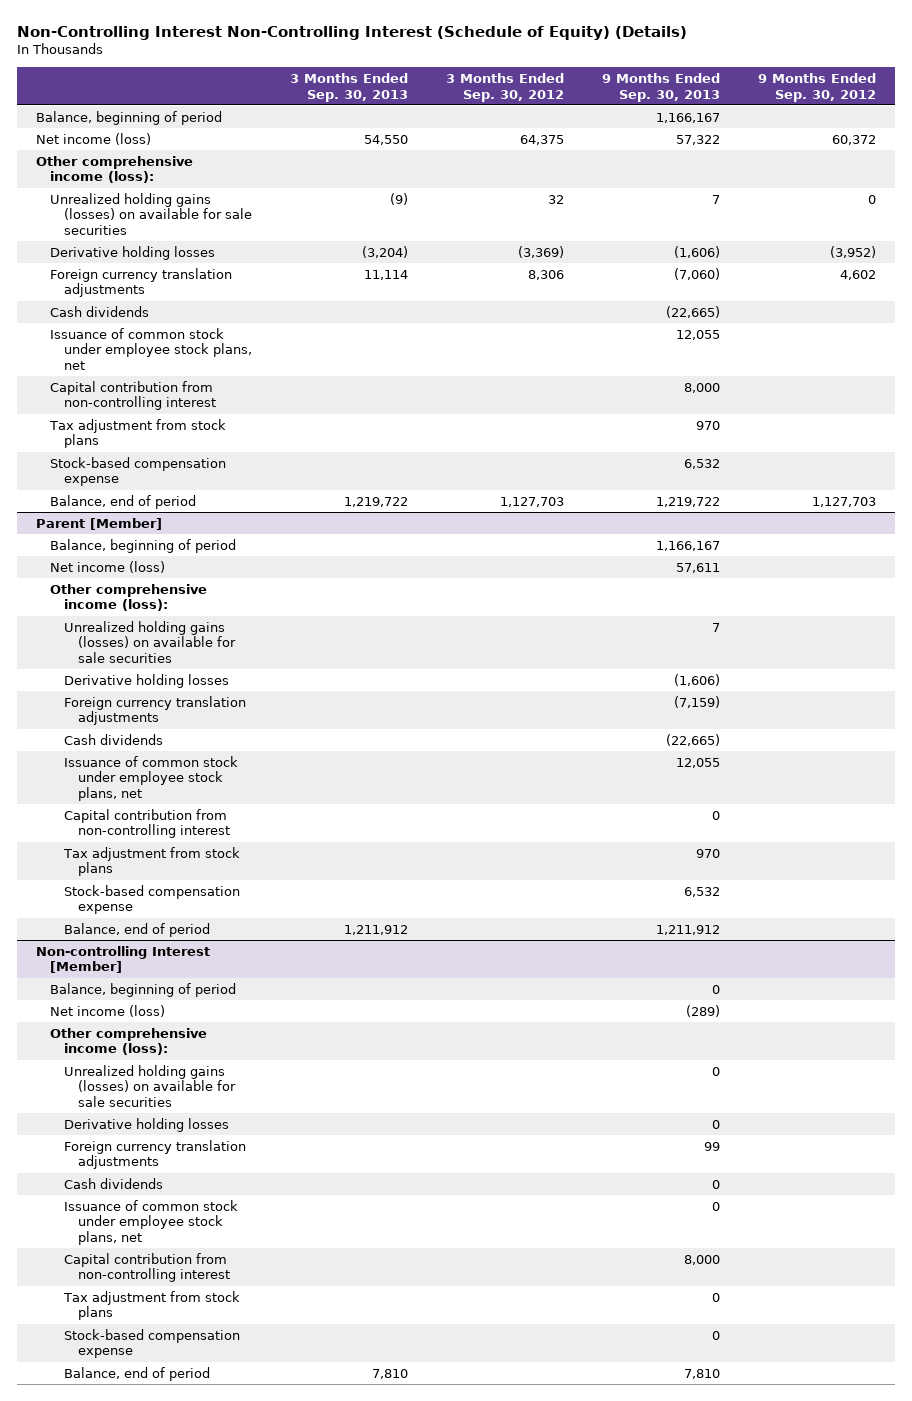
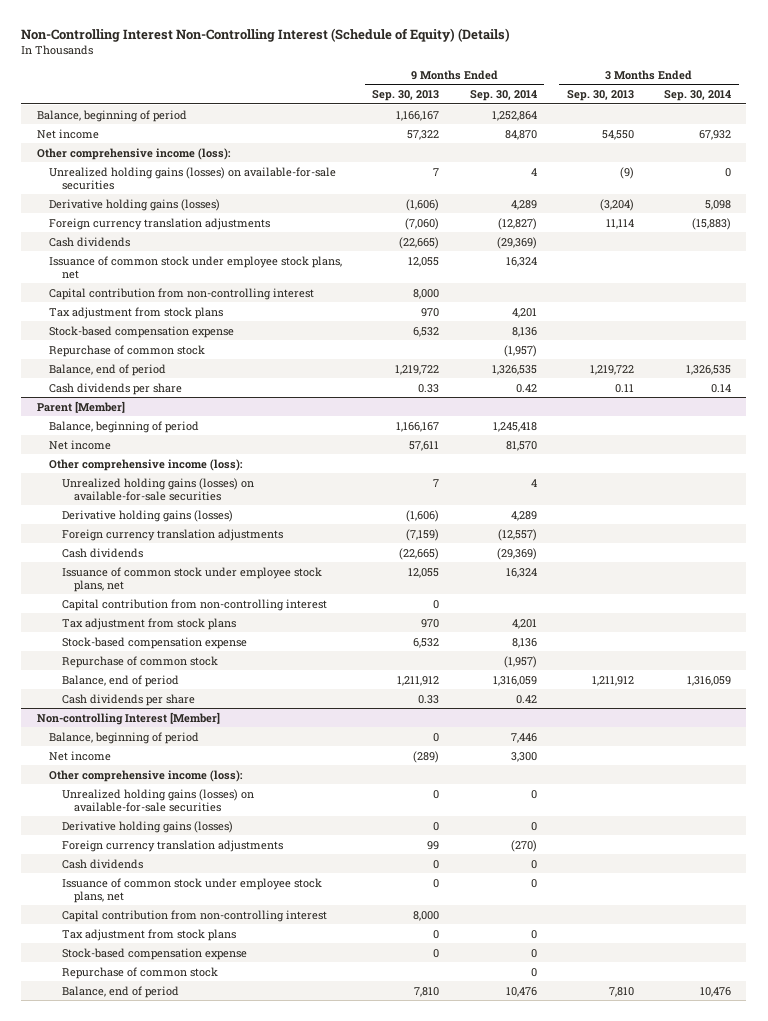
[445,73,564,102] 3 Months Ended Sep. 30, 2012 -> none
[757,73,876,102] 9 Months Ended Sep. 30, 2012 -> none
none -> [469,89,537,101] Sep. 30, 2014
none -> [664,89,732,101] Sep. 30, 2014
[36,132,152,145] Net income (loss) -> [36,128,99,139] Net income
[50,192,253,235] Unrealized holding gains (losses) on available for sale securities -> [49,166,337,190] Unrealized holding gains (losses) on available-for-sale securities
[50,245,216,260] Derivative holding losses -> [49,198,221,211] Derivative holding gains (losses)
none -> [49,344,206,357] Repurchase of common stock
none -> [49,382,183,395] Cash dividends per share
[50,560,166,573] Net income (loss) -> [49,439,112,450] Net income
[64,620,237,663] Unrealized holding gains (losses) on available for sale securities -> [61,477,254,501] Unrealized holding gains (losses) on available-for-sale securities
[64,673,230,688] Derivative holding losses -> [61,509,233,522] Derivative holding gains (losses)
none -> [61,655,218,668] Repurchase of common stock
none -> [61,693,195,706] Cash dividends per share
[50,1004,166,1017] Net income (loss) -> [49,750,112,761] Net income
[64,1064,237,1107] Unrealized holding gains (losses) on available for sale securities -> [61,788,254,812] Unrealized holding gains (losses) on available-for-sale securities
[64,1117,230,1132] Derivative holding losses -> [61,820,233,833] Derivative holding gains (losses)
none -> [61,966,218,979] Repurchase of common stock

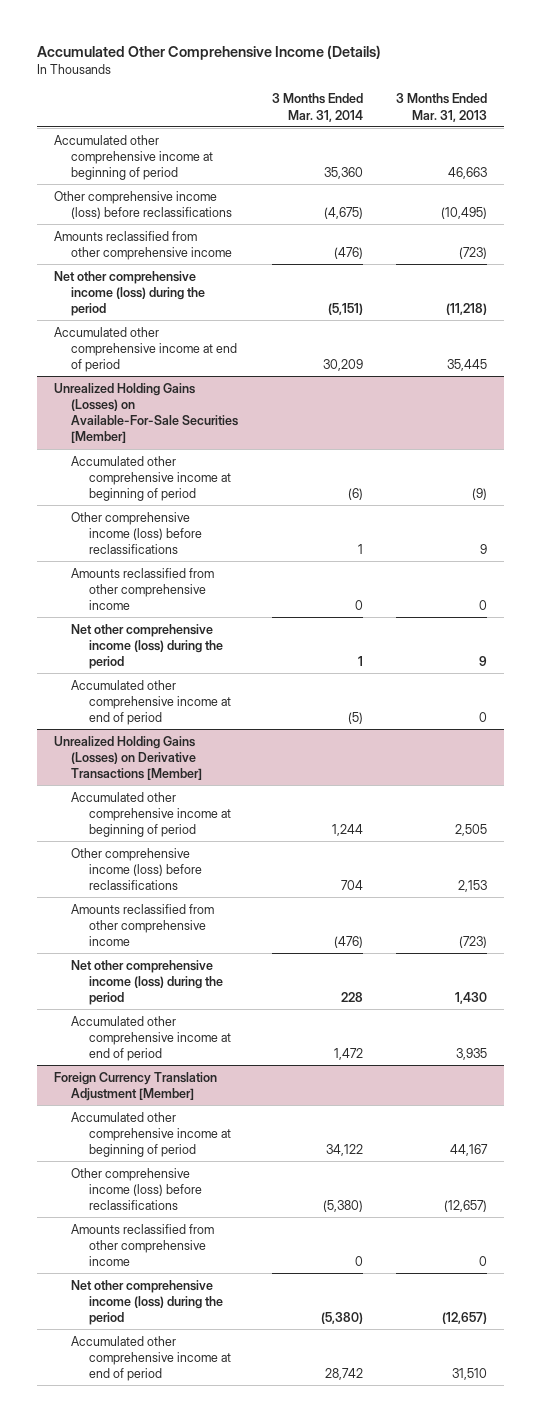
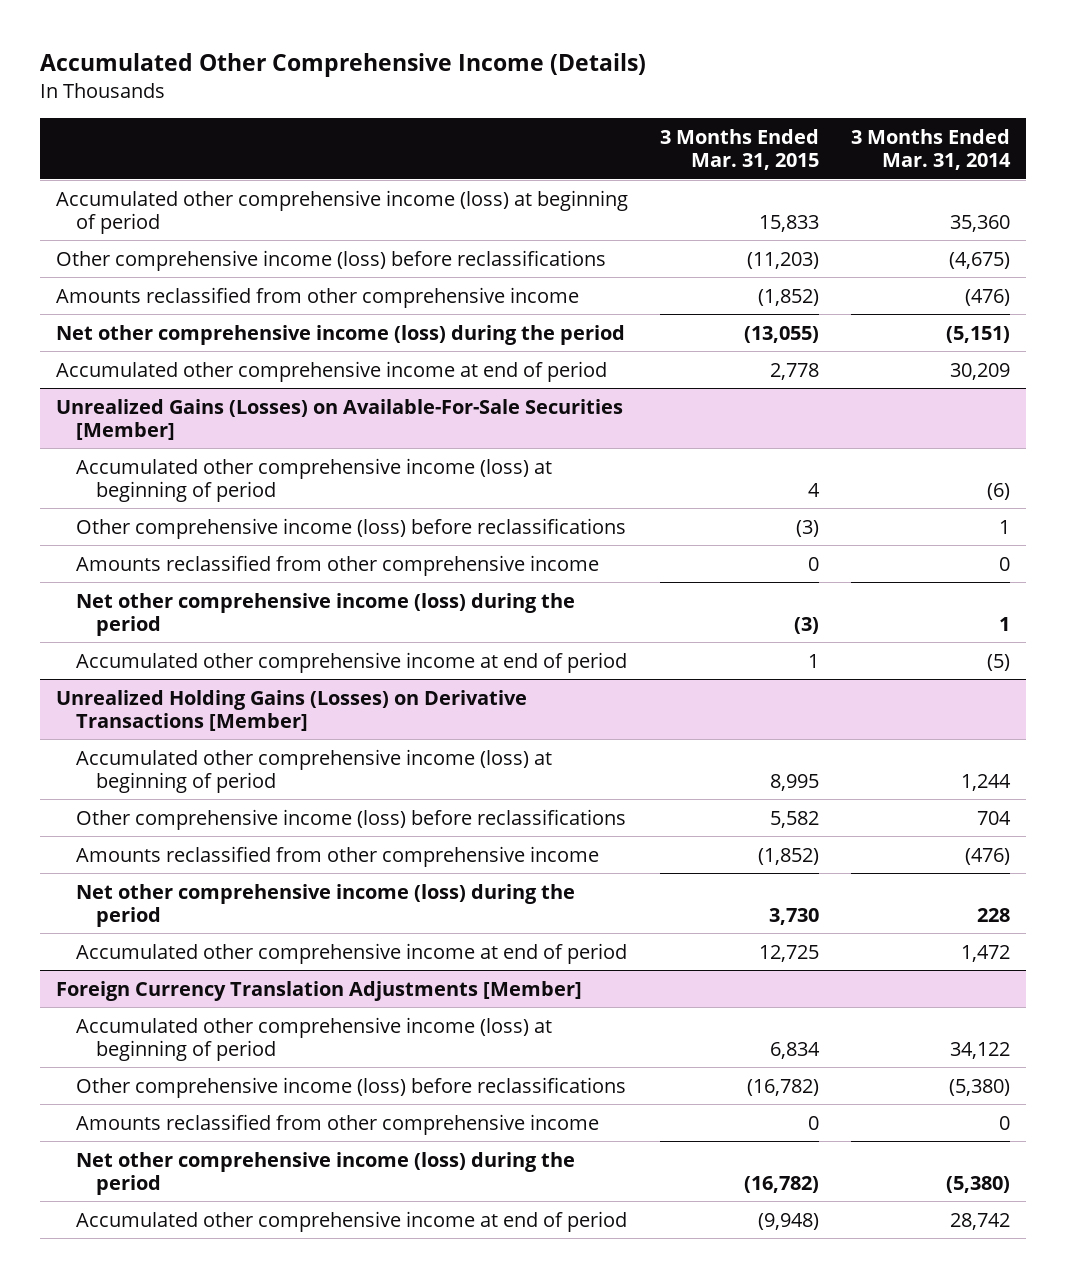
[396,93,488,122] 3 Months Ended Mar. 31, 2013 -> none
none -> [659,128,819,171] 3 Months Ended Mar. 31, 2015
[53,134,214,180] Accumulated other comprehensive income at beginning of period -> [56,189,629,234] Accumulated other comprehensive income (loss) at beginning of period
[53,382,239,444] Unrealized Holding Gains (Losses) on Available-For-Sale Securities [Member] -> [56,398,624,440] Unrealized Gains (Losses) on Available-For-Sale Securities [Member]
[71,455,231,501] Accumulated other comprehensive income at beginning of period -> [76,457,553,502] Accumulated other comprehensive income (loss) at beginning of period
[71,791,231,837] Accumulated other comprehensive income at beginning of period -> [76,748,553,793] Accumulated other comprehensive income (loss) at beginning of period
[53,1071,217,1101] Foreign Currency Translation Adjustment [Member] -> [56,980,583,1001] Foreign Currency Translation Adjustments [Member]
[71,1111,231,1157] Accumulated other comprehensive income at beginning of period -> [76,1016,553,1061] Accumulated other comprehensive income (loss) at beginning of period

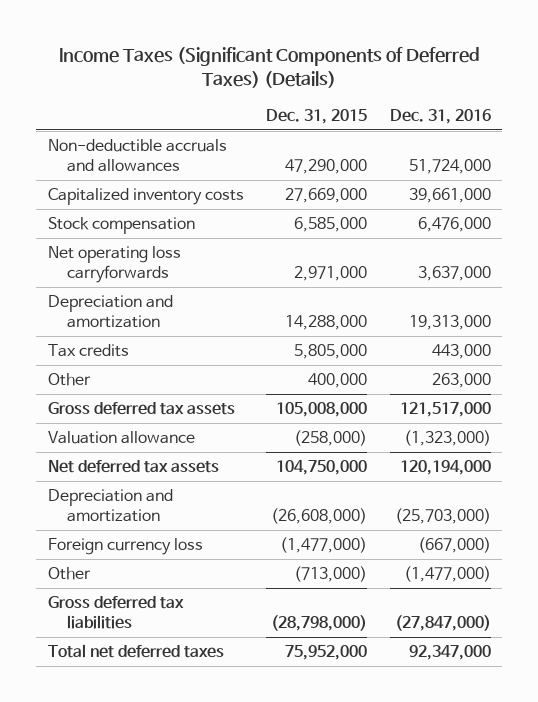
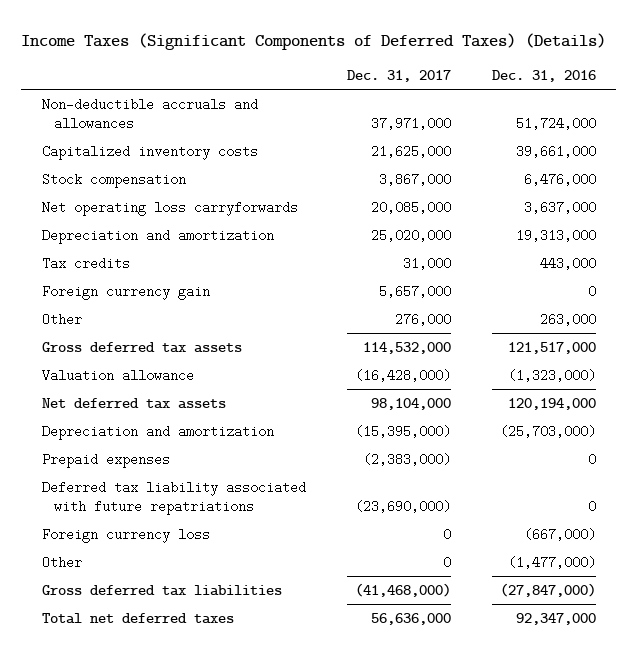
[266,108,368,124] Dec. 31, 2015 -> none
none -> [346,70,451,83] Dec. 31, 2017
none -> [41,284,210,300] Foreign currency gain
none -> [41,452,170,468] Prepaid expenses
none -> [41,480,306,515] Deferred tax liability associated with future repatriations

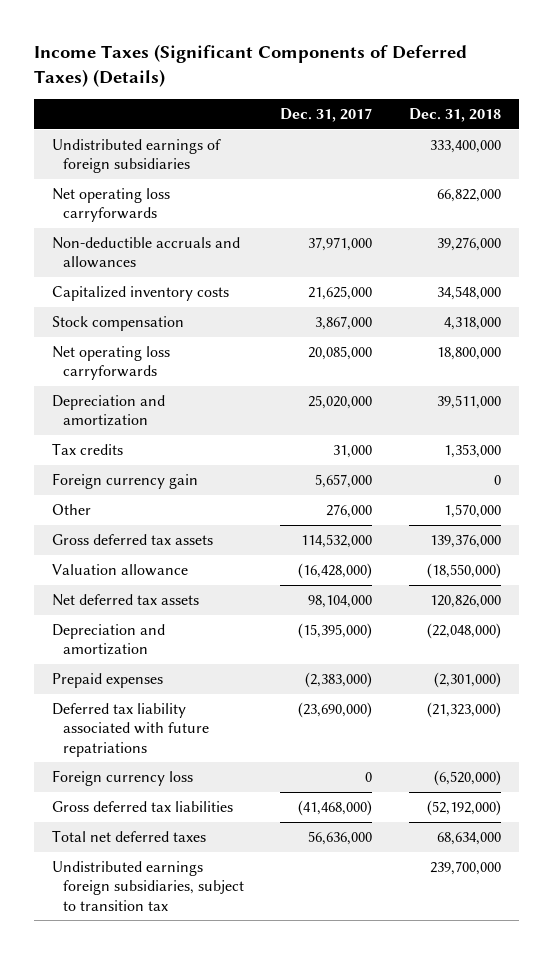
[491,70,596,83] Dec. 31, 2016 -> none
none -> [408,107,501,122] Dec. 31, 2018
none -> [51,139,221,174] Undistributed earnings of foreign subsidiaries
none -> [51,188,170,223] Net operating loss carryforwards
[41,555,82,569] Other -> none
none -> [51,861,245,911] Undistributed earnings foreign subsidiaries, subject to transition tax

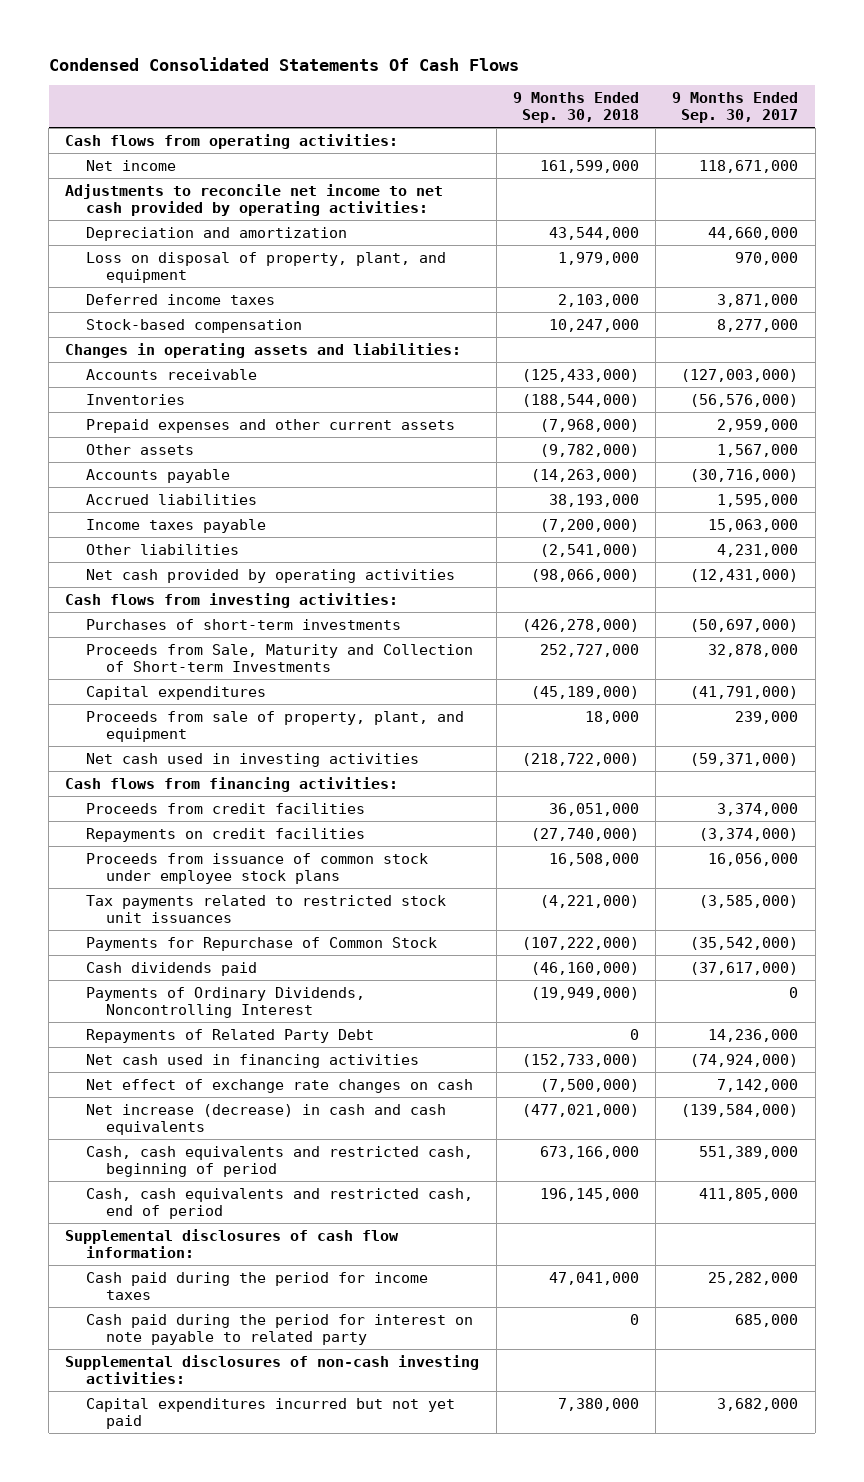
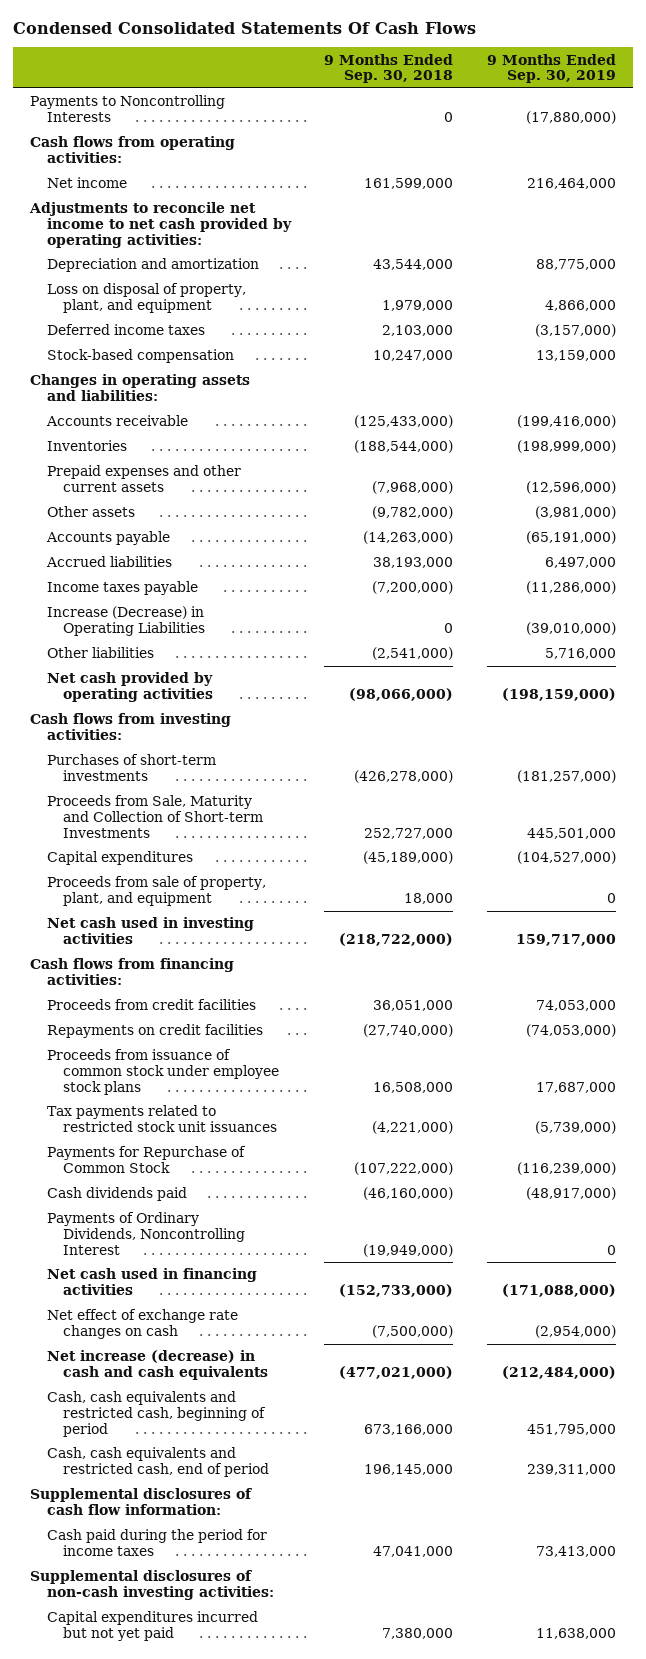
[672,91,799,123] 9 Months Ended Sep. 30, 2017 -> none
none -> [486,53,616,84] 9 Months Ended Sep. 30, 2019
none -> [29,95,225,123] Payments to Noncontrolling Interests
none -> [46,606,206,637] Increase (Decrease) in Operating Liabilities
[85,1028,374,1043] Repayments of Related Party Debt -> none
[85,1313,473,1345] Cash paid during the period for interest on note payable to related party -> none

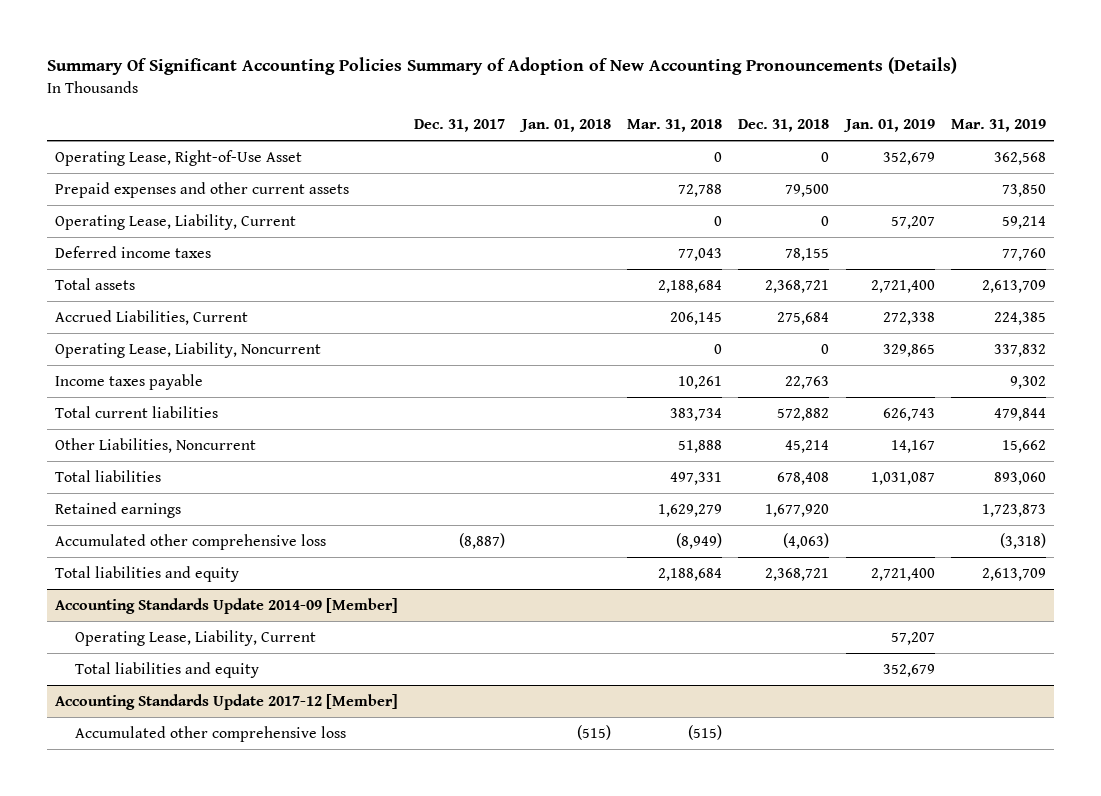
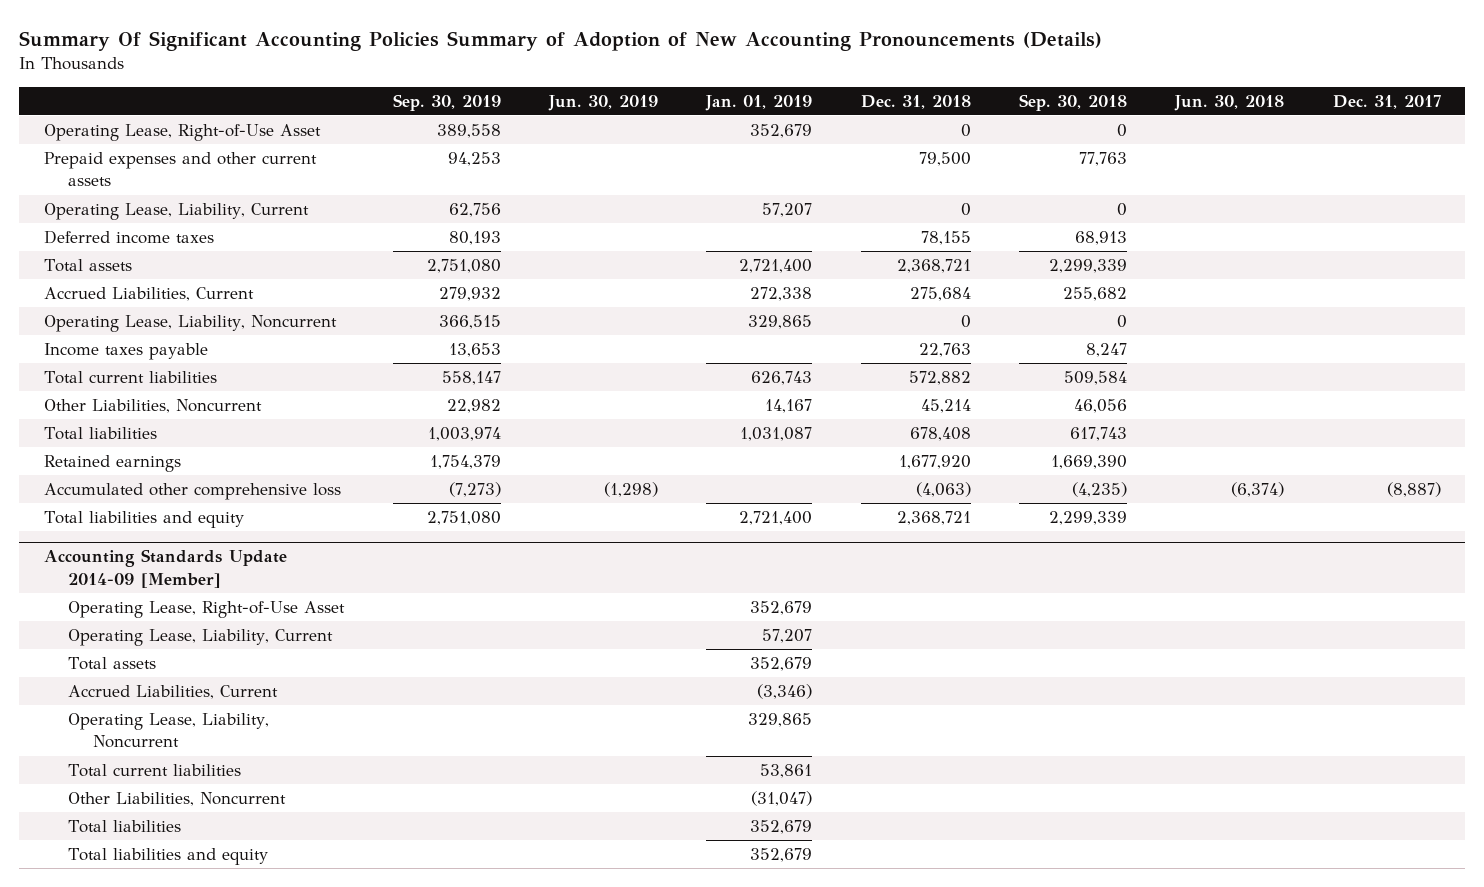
[518,119,611,133] Jan. 01, 2018 -> none
[626,119,722,133] Mar. 31, 2018 -> none
[950,119,1046,133] Mar. 31, 2019 -> none
none -> [392,93,501,111] Sep. 30, 2019
none -> [547,94,658,111] Jun. 30, 2019
none -> [1019,93,1128,111] Sep. 30, 2018
none -> [1174,94,1285,111] Jun. 30, 2018
none -> [68,601,346,619] Operating Lease, Right-of-Use Asset
none -> [68,657,157,671] Total assets
none -> [68,685,279,700] Accrued Liabilities, Current
none -> [68,713,270,749] Operating Lease, Liability, Noncurrent
none -> [68,764,242,778] Total current liabilities
none -> [68,792,287,807] Other Liabilities, Noncurrent
none -> [68,820,182,834] Total liabilities
[54,693,398,710] Accounting Standards Update 2017-12 [Member] -> none
[75,725,347,742] Accumulated other comprehensive loss -> none

